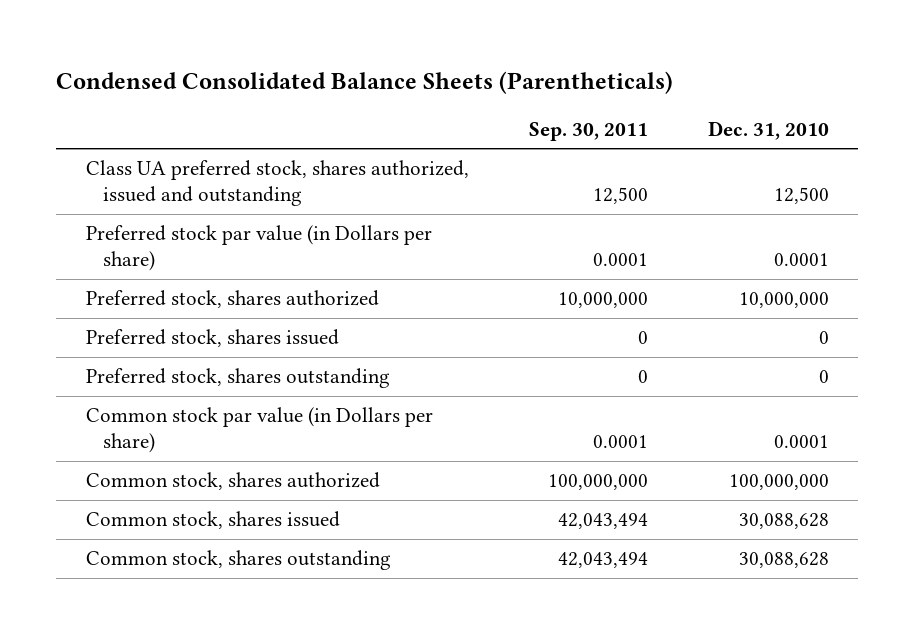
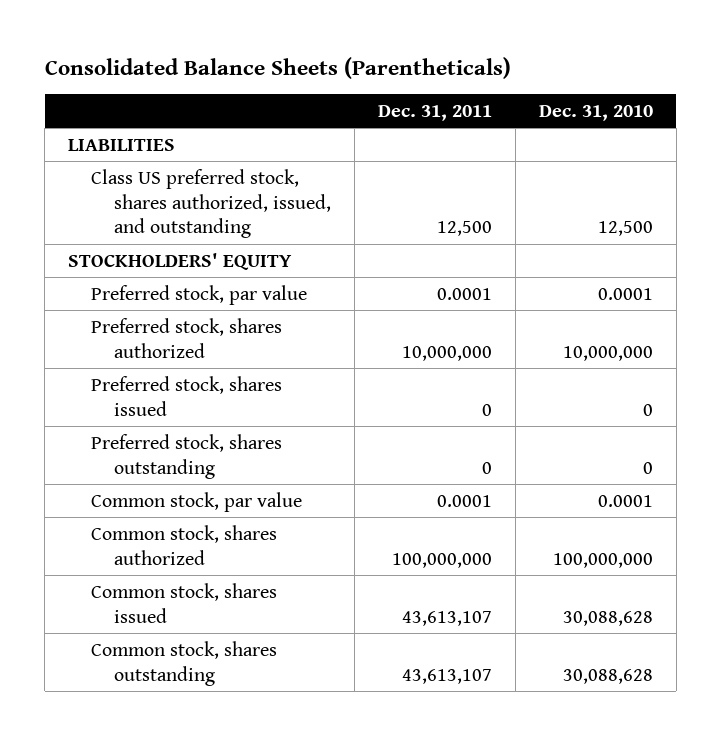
[56,70,674,94] Condensed Consolidated Balance Sheets (Parentheticals) -> [44,56,511,79] Consolidated Balance Sheets (Parentheticals)
[528,121,648,141] Sep. 30, 2011 -> none
none -> [377,104,492,121] Dec. 31, 2011
none -> [68,138,176,151] LIABILITIES
[86,160,470,207] Class UA preferred stock, shares authorized, issued and outstanding -> [91,168,332,239] Class US preferred stock, shares authorized, issued, and outstanding
none -> [68,252,293,270] STOCKHOLDERS' EQUITY
[86,225,433,272] Preferred stock par value (in Dollars per share) -> [91,284,308,305] Preferred stock, par value
[86,407,434,454] Common stock par value (in Dollars per share) -> [91,491,303,512] Common stock, par value

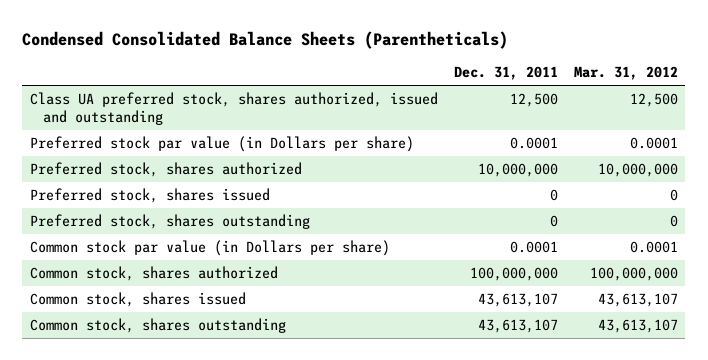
[44,56,511,79] Consolidated Balance Sheets (Parentheticals) -> [22,30,509,49] Condensed Consolidated Balance Sheets (Parentheticals)
[538,104,653,121] Dec. 31, 2010 -> none
none -> [573,66,678,81] Mar. 31, 2012
[68,138,176,151] LIABILITIES -> none
[68,252,293,270] STOCKHOLDERS' EQUITY -> none
[91,168,332,239] Class US preferred stock, shares authorized, issued, and outstanding -> [29,92,438,126] Class UA preferred stock, shares authorized, issued and outstanding
[91,284,308,305] Preferred stock, par value -> [29,136,414,153] Preferred stock par value (in Dollars per share)
[91,491,303,512] Common stock, par value -> [29,240,390,257] Common stock par value (in Dollars per share)

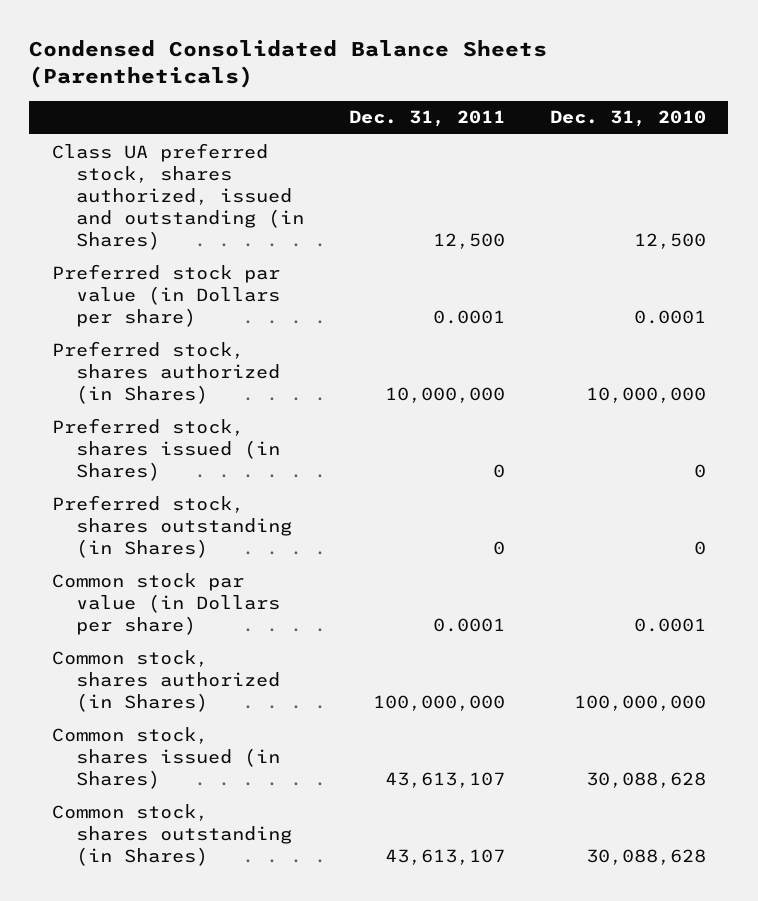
[573,66,678,81] Mar. 31, 2012 -> none
none -> [549,110,706,128] Dec. 31, 2010
[29,92,438,126] Class UA preferred stock, shares authorized, issued and outstanding -> [51,142,305,250] Class UA preferred stock, shares authorized, issued and outstanding (in Shares)
[29,162,302,178] Preferred stock, shares authorized -> [51,340,281,404] Preferred stock, shares authorized (in Shares)
[29,188,270,204] Preferred stock, shares issued -> [51,417,281,481] Preferred stock, shares issued (in Shares)
[29,214,310,230] Preferred stock, shares outstanding -> [51,494,293,558] Preferred stock, shares outstanding (in Shares)
[29,266,278,282] Common stock, shares authorized -> [51,649,281,712] Common stock, shares authorized (in Shares)
[29,292,246,308] Common stock, shares issued -> [51,726,281,789] Common stock, shares issued (in Shares)
[29,318,286,334] Common stock, shares outstanding -> [51,803,293,866] Common stock, shares outstanding (in Shares)

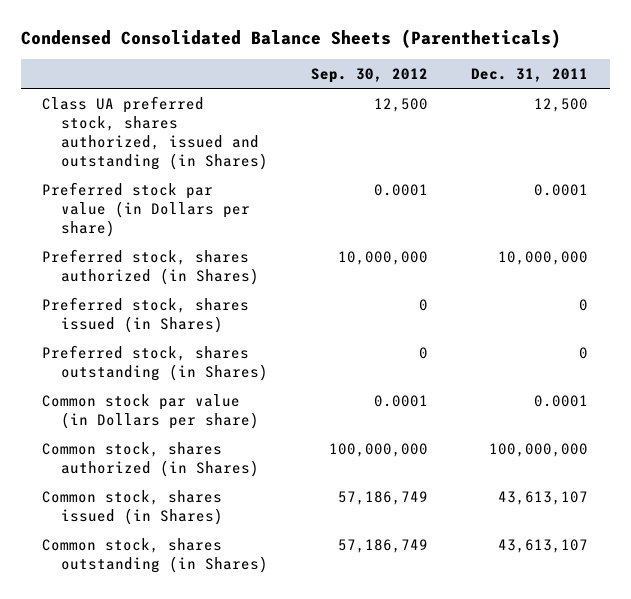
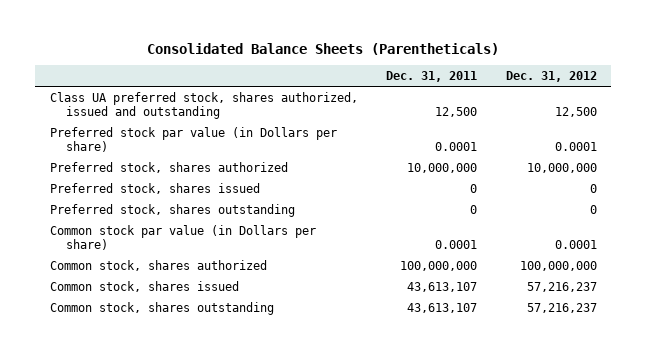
[20,29,561,49] Condensed Consolidated Balance Sheets (Parentheticals) -> [147,42,500,55] Consolidated Balance Sheets (Parentheticals)
[310,68,428,84] Sep. 30, 2012 -> none
none -> [505,71,597,83] Dec. 31, 2012
[42,95,268,170] Class UA preferred stock, shares authorized, issued and outstanding (in Shares) -> [49,91,358,119] Class UA preferred stock, shares authorized, issued and outstanding
[42,248,259,285] Preferred stock, shares authorized (in Shares) -> [49,161,288,173] Preferred stock, shares authorized
[42,296,250,333] Preferred stock, shares issued (in Shares) -> [49,182,260,194] Preferred stock, shares issued
[42,344,268,381] Preferred stock, shares outstanding (in Shares) -> [49,203,295,217] Preferred stock, shares outstanding
[42,441,259,477] Common stock, shares authorized (in Shares) -> [49,259,267,271] Common stock, shares authorized
[42,489,223,525] Common stock, shares issued (in Shares) -> [49,280,239,292] Common stock, shares issued
[42,537,268,573] Common stock, shares outstanding (in Shares) -> [49,301,274,315] Common stock, shares outstanding

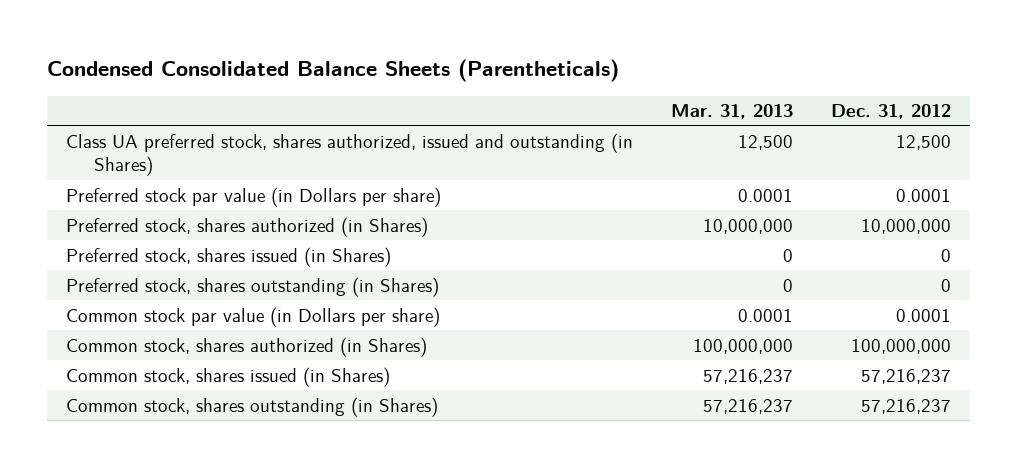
[147,42,500,55] Consolidated Balance Sheets (Parentheticals) -> [46,59,619,83] Condensed Consolidated Balance Sheets (Parentheticals)
[386,71,478,83] Dec. 31, 2011 -> none
none -> [670,104,793,120] Mar. 31, 2013
[49,91,358,119] Class UA preferred stock, shares authorized, issued and outstanding -> [65,132,633,177] Class UA preferred stock, shares authorized, issued and outstanding (in Shares)
[49,161,288,173] Preferred stock, shares authorized -> [65,216,428,237] Preferred stock, shares authorized (in Shares)
[49,182,260,194] Preferred stock, shares issued -> [65,246,391,267] Preferred stock, shares issued (in Shares)
[49,203,295,217] Preferred stock, shares outstanding -> [65,276,439,297] Preferred stock, shares outstanding (in Shares)
[49,259,267,271] Common stock, shares authorized -> [65,336,427,357] Common stock, shares authorized (in Shares)
[49,280,239,292] Common stock, shares issued -> [65,366,390,387] Common stock, shares issued (in Shares)
[49,301,274,315] Common stock, shares outstanding -> [65,396,438,417] Common stock, shares outstanding (in Shares)

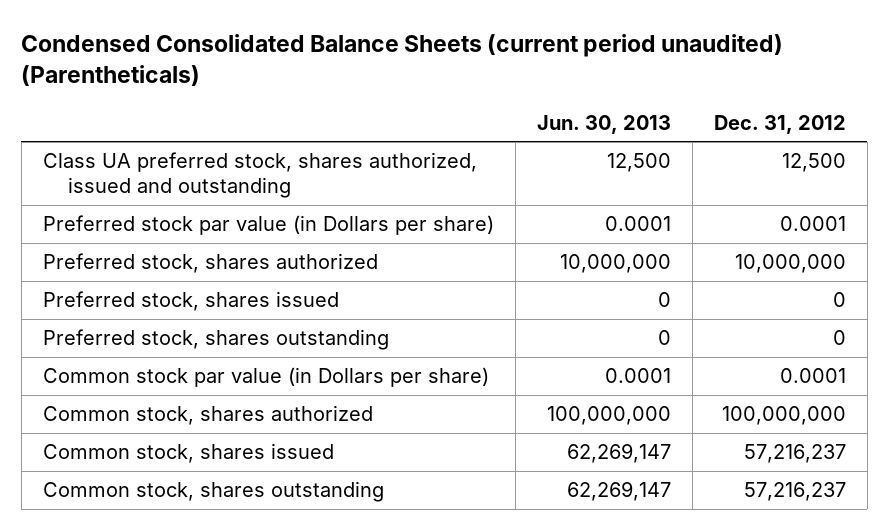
[46,59,619,83] Condensed Consolidated Balance Sheets (Parentheticals) -> [21,34,784,87] Condensed Consolidated Balance Sheets (current period unaudited) (Parentheticals)
[670,104,793,120] Mar. 31, 2013 -> none
none -> [536,114,671,134] Jun. 30, 2013
[65,132,633,177] Class UA preferred stock, shares authorized, issued and outstanding (in Shares) -> [42,152,477,199] Class UA preferred stock, shares authorized, issued and outstanding
[65,216,428,237] Preferred stock, shares authorized (in Shares) -> [42,253,378,274] Preferred stock, shares authorized
[65,246,391,267] Preferred stock, shares issued (in Shares) -> [42,291,339,312] Preferred stock, shares issued
[65,276,439,297] Preferred stock, shares outstanding (in Shares) -> [42,329,389,351] Preferred stock, shares outstanding
[65,336,427,357] Common stock, shares authorized (in Shares) -> [42,405,373,426] Common stock, shares authorized
[65,366,390,387] Common stock, shares issued (in Shares) -> [42,443,334,464] Common stock, shares issued
[65,396,438,417] Common stock, shares outstanding (in Shares) -> [42,481,384,503] Common stock, shares outstanding

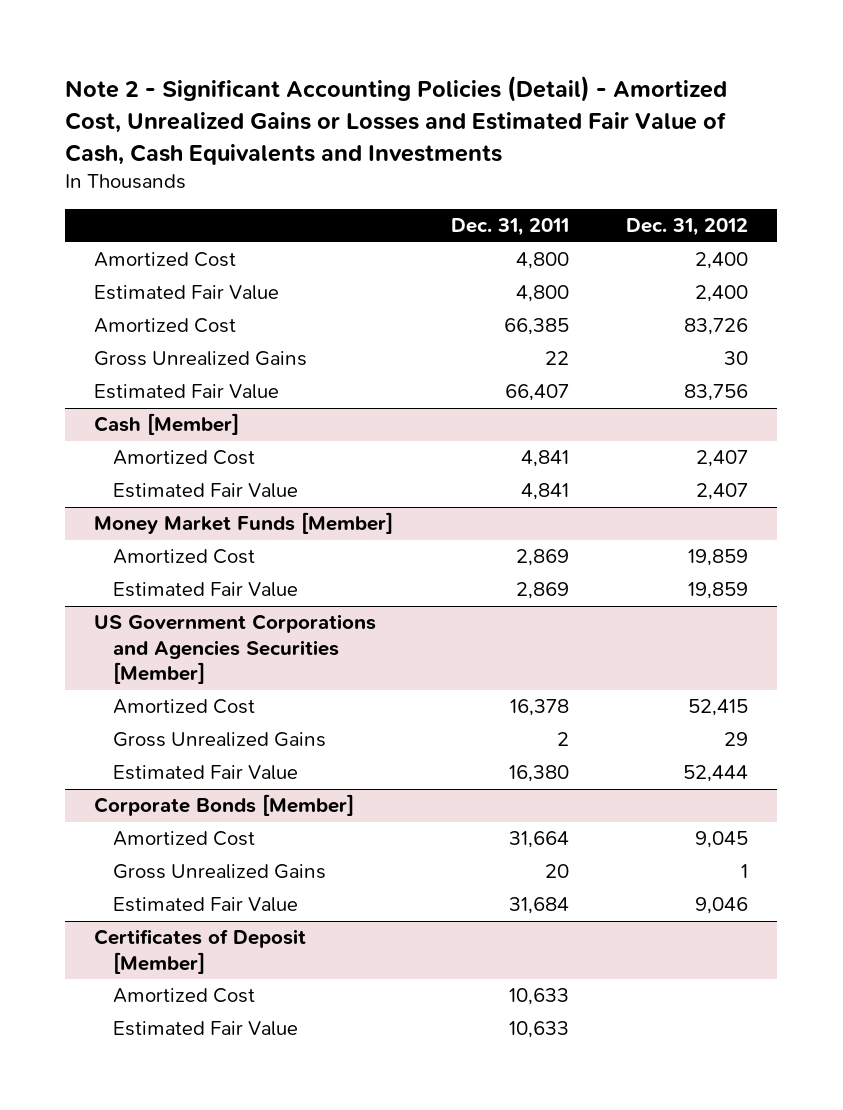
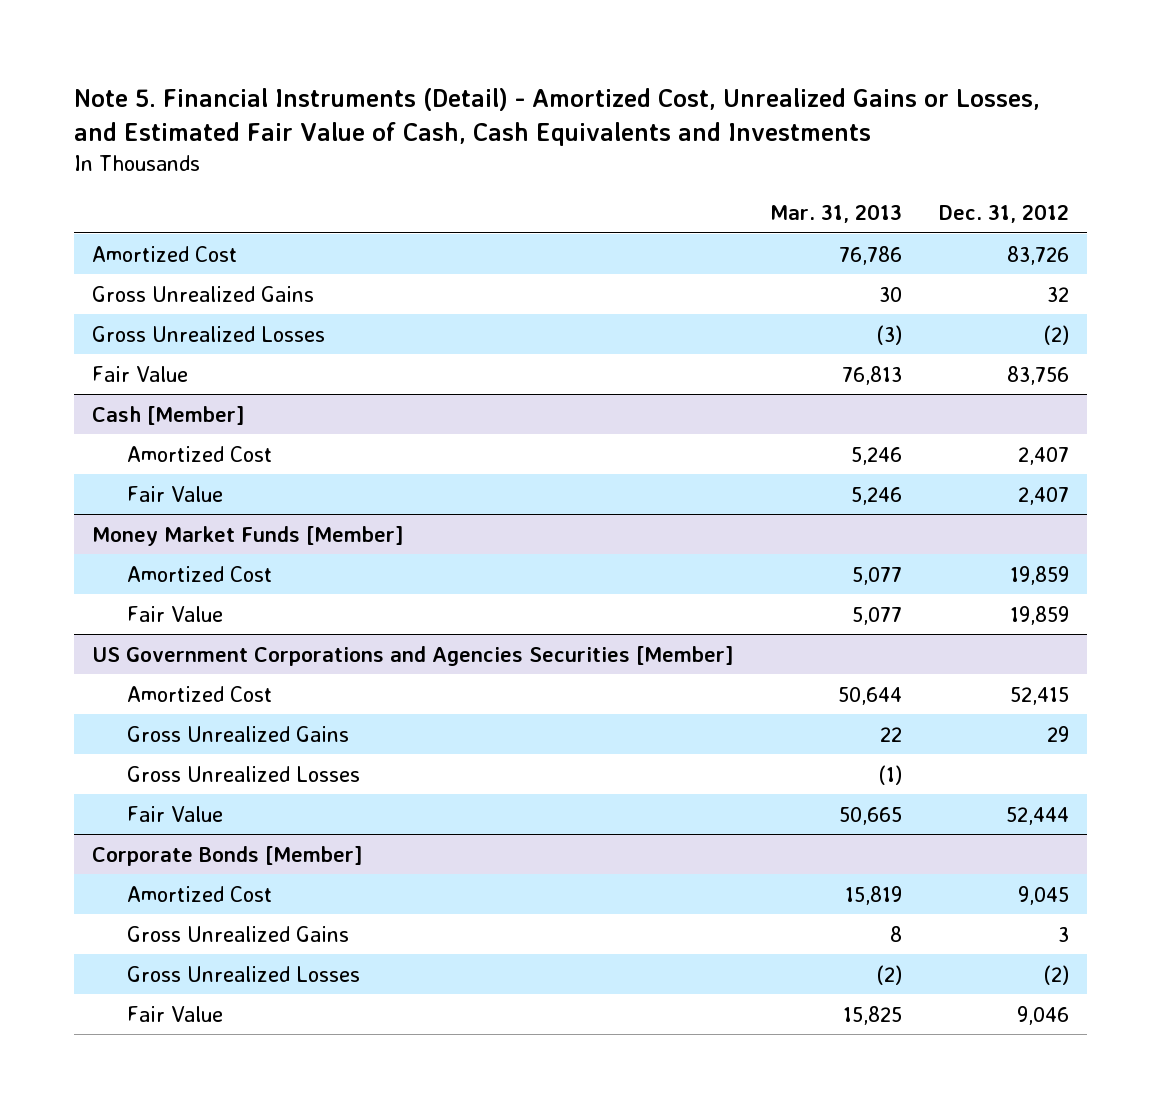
[65,76,728,165] Note 2 - Significant Accounting Policies (Detail) - Amortized Cost, Unrealized Gains or Losses and Estimated Fair Value of Cash, Cash Equivalents and Investments -> [73,88,1040,147] Note 5. Financial Instruments (Detail) - Amortized Cost, Unrealized Gains or Losses, and Estimated Fair Value of Cash, Cash Equivalents and Investments
[450,218,569,237] Dec. 31, 2011 -> none
none -> [770,203,903,223] Mar. 31, 2013
[94,252,237,268] Amortized Cost -> none
[94,285,280,301] Estimated Fair Value -> none
[724,351,749,366] 30 -> [1046,286,1069,302] 32
none -> [91,325,325,342] Gross Unrealized Losses
[94,384,280,400] Estimated Fair Value -> [91,365,188,382] Fair Value
[112,483,298,499] Estimated Fair Value -> [126,485,223,502] Fair Value
[112,582,298,598] Estimated Fair Value -> [126,605,223,622] Fair Value
none -> [126,765,360,782] Gross Unrealized Losses
[112,765,298,781] Estimated Fair Value -> [126,805,223,822] Fair Value
[94,929,307,974] Certificates of Deposit [Member] -> none
[112,988,255,1004] Amortized Cost -> none
[112,1021,298,1037] Estimated Fair Value -> none
[741,864,749,879] 1 -> [1057,926,1069,942] 3
none -> [126,965,360,982] Gross Unrealized Losses
[112,897,298,913] Estimated Fair Value -> [126,1005,223,1022] Fair Value

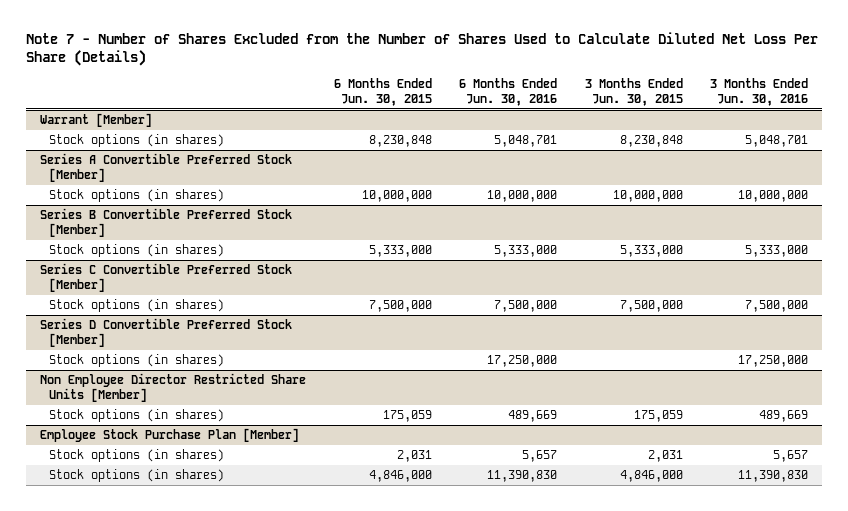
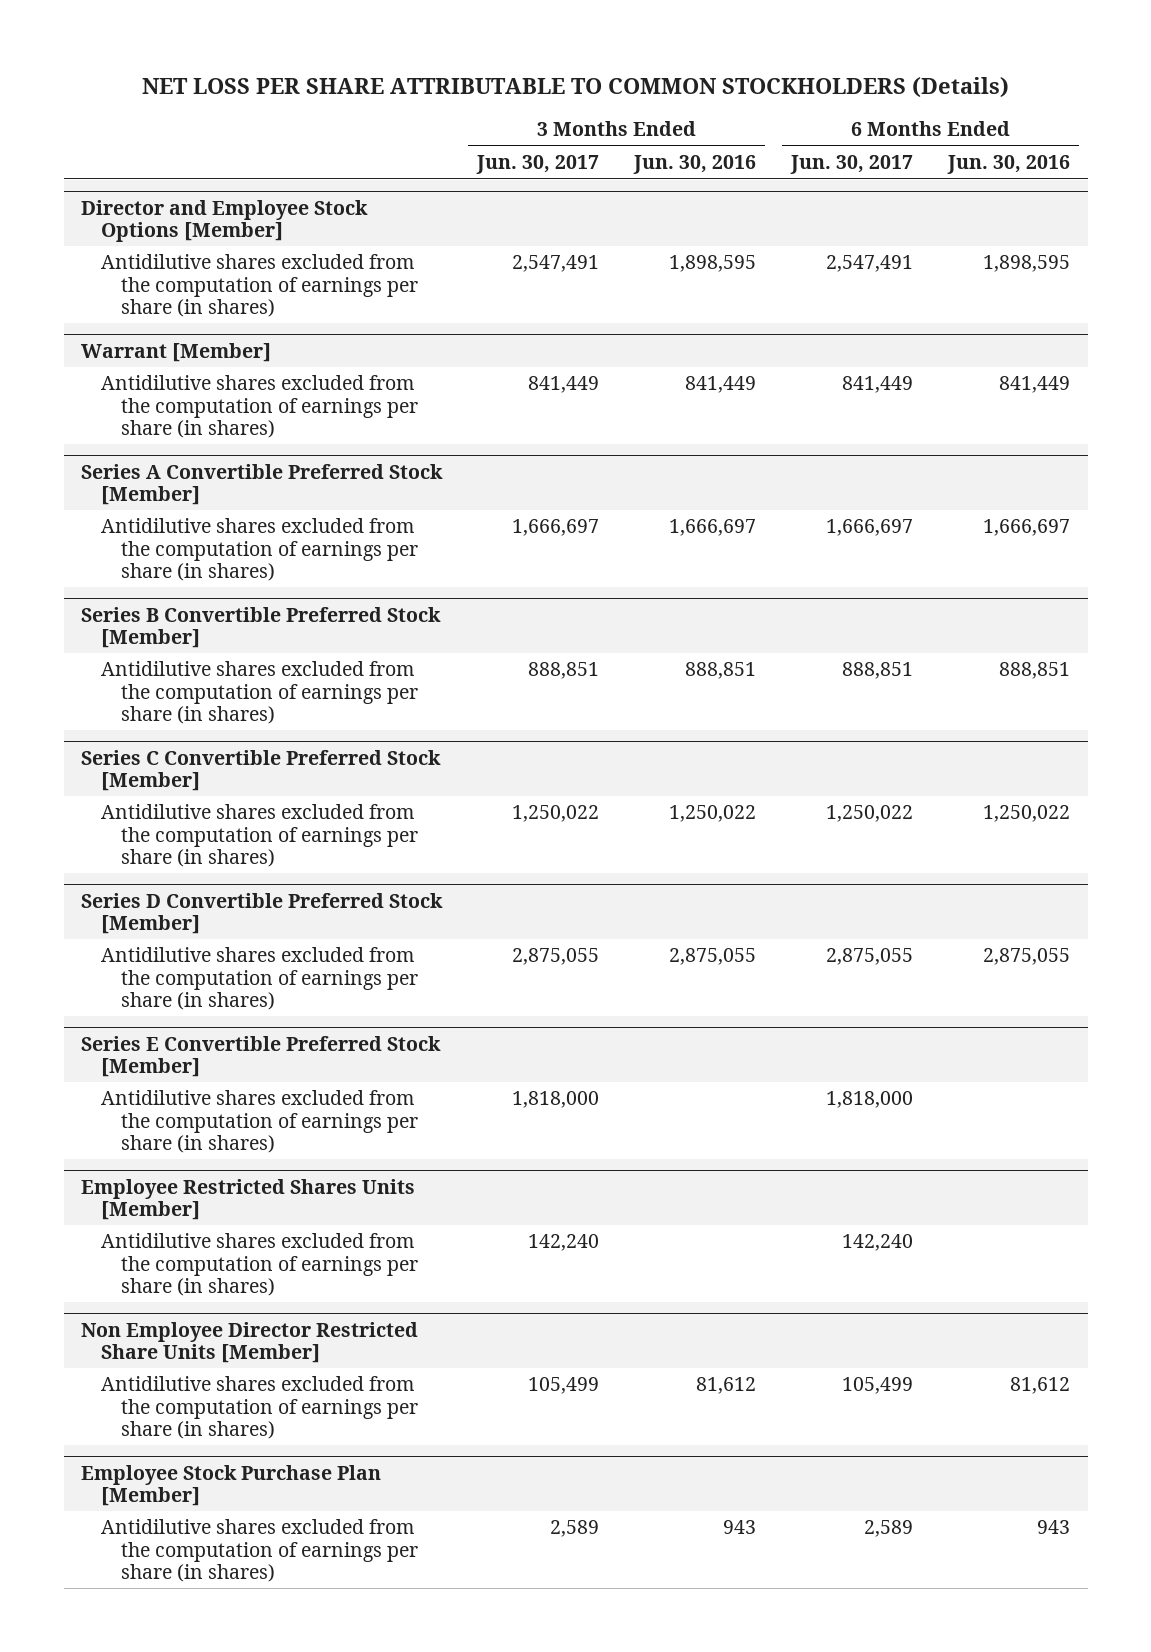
[26,32,819,67] Note 7 - Number of Shares Excluded from the Number of Shares Used to Calculate Diluted Net Loss Per Share (Details) -> [141,76,1009,98] NET LOSS PER SHARE ATTRIBUTABLE TO COMMON STOCKHOLDERS (Details)
[333,77,432,106] 6 Months Ended Jun. 30, 2015 -> none
[584,77,683,106] 3 Months Ended Jun. 30, 2015 -> none
none -> [476,155,600,175] Jun. 30, 2017
none -> [790,155,914,175] Jun. 30, 2017
none -> [81,199,369,242] Director and Employee Stock Options [Member]
none -> [100,254,418,317] Antidilutive shares excluded from the computation of earnings per share (in shares)
[49,134,225,148] Stock options (in shares) -> none
none -> [100,375,418,438] Antidilutive shares excluded from the computation of earnings per share (in shares)
[49,189,225,203] Stock options (in shares) -> none
none -> [100,518,418,581] Antidilutive shares excluded from the computation of earnings per share (in shares)
[49,244,225,258] Stock options (in shares) -> none
none -> [100,661,418,724] Antidilutive shares excluded from the computation of earnings per share (in shares)
[49,299,225,313] Stock options (in shares) -> none
none -> [100,804,418,867] Antidilutive shares excluded from the computation of earnings per share (in shares)
[49,354,225,368] Stock options (in shares) -> none
none -> [100,947,418,1010] Antidilutive shares excluded from the computation of earnings per share (in shares)
none -> [81,1035,442,1077] Series E Convertible Preferred Stock [Member]
none -> [100,1090,418,1153] Antidilutive shares excluded from the computation of earnings per share (in shares)
none -> [81,1178,416,1220] Employee Restricted Shares Units [Member]
none -> [100,1233,418,1296] Antidilutive shares excluded from the computation of earnings per share (in shares)
[49,409,225,423] Stock options (in shares) -> none
none -> [100,1376,418,1439] Antidilutive shares excluded from the computation of earnings per share (in shares)
[49,449,225,463] Stock options (in shares) -> none
[49,469,225,483] Stock options (in shares) -> none
none -> [100,1519,418,1582] Antidilutive shares excluded from the computation of earnings per share (in shares)

